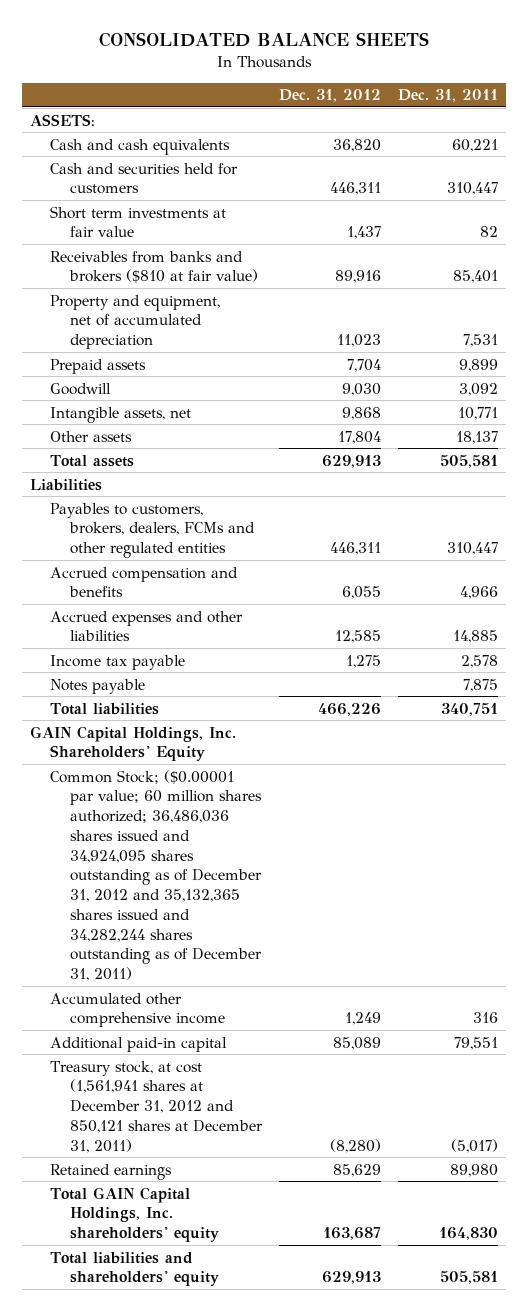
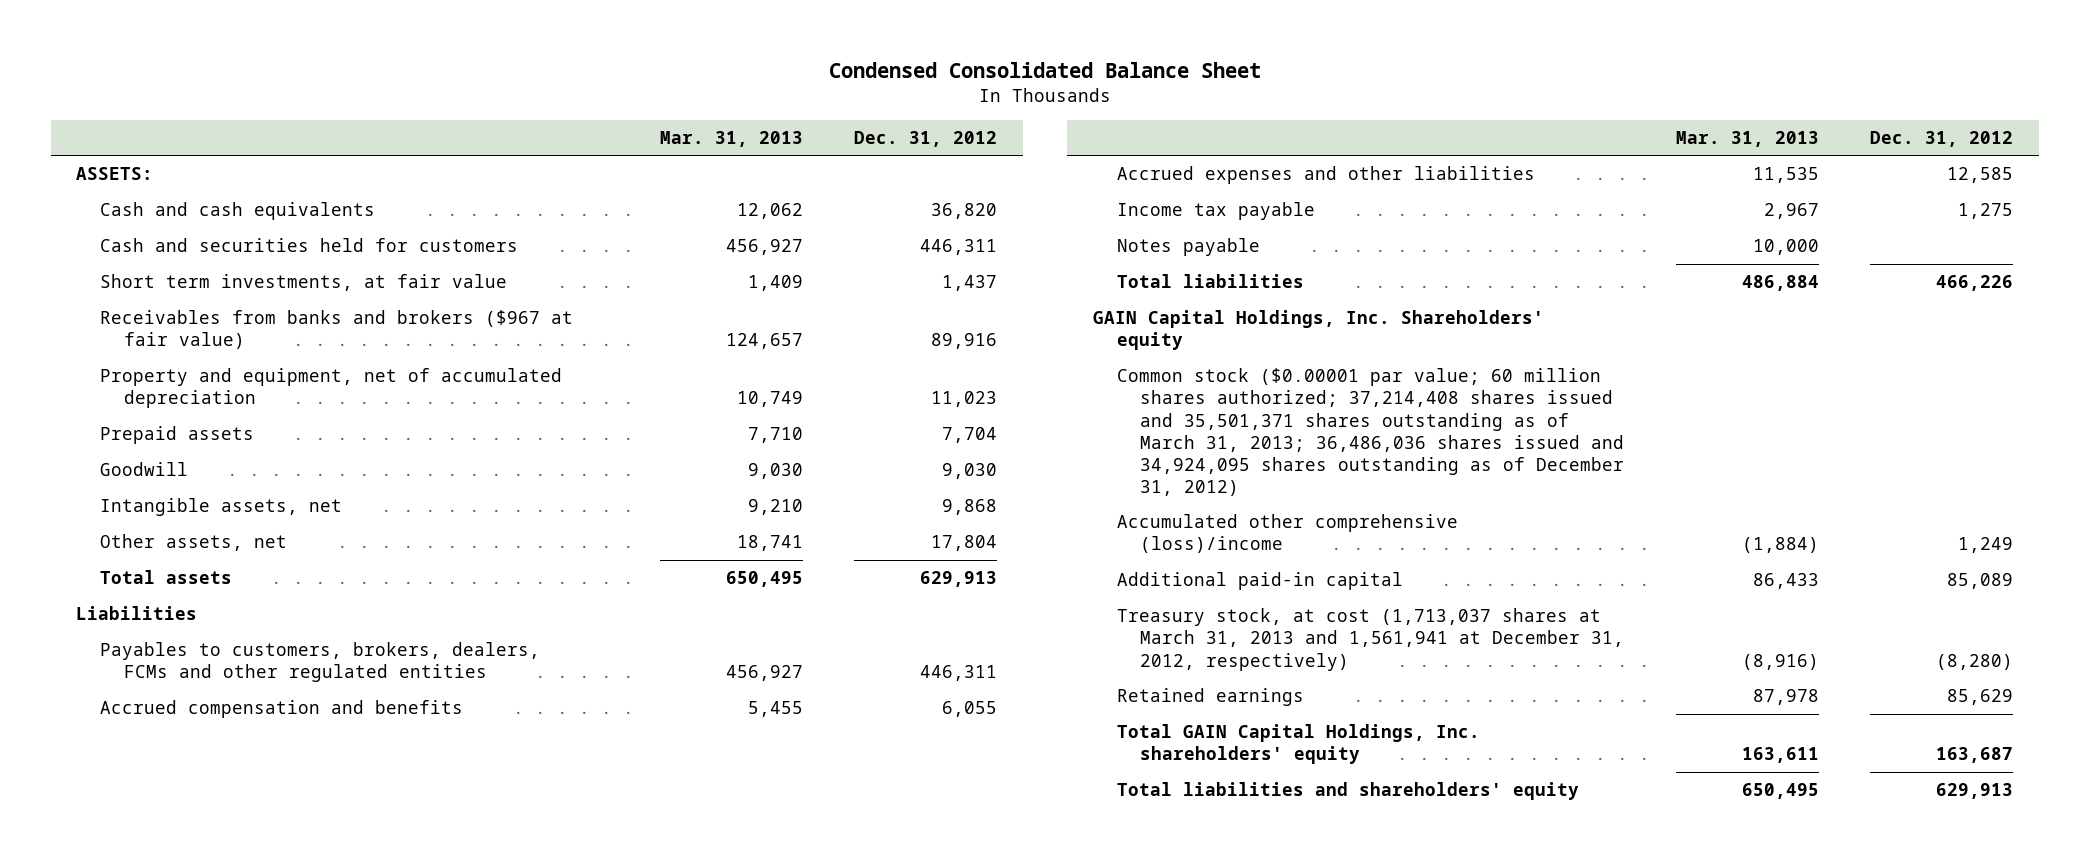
[99,31,430,47] CONSOLIDATED BALANCE SHEETS -> [828,62,1261,79] Condensed Consolidated Balance Sheet
[397,89,498,103] Dec. 31, 2011 -> none
none -> [659,131,803,148] Mar. 31, 2013
[49,205,226,238] Short term investments at fair value -> [100,274,508,292] Short term investments, at fair value
[49,250,258,284] Receivables from banks and brokers ($810 at fair value) -> [100,310,574,350] Receivables from banks and brokers ($967 at fair value)
[49,430,132,442] Other assets -> [100,534,288,552] Other assets, net
[30,725,237,762] GAIN Capital Holdings, Inc. Shareholders' Equity -> [1092,310,1544,351] GAIN Capital Holdings, Inc. Shareholders' equity
[49,769,262,982] Common Stock; ($0.00001 par value; 60 million shares authorized; 36,486,036 shares issued and 34,924,095 shares outstanding as of December 31, 2012 and 35,132,365 shares issued and 34,282,244 shares outstanding as of December 31, 2011) -> [1116,368,1625,497] Common stock ($0.00001 par value; 60 million shares authorized; 37,214,408 shares issued and 35,501,371 shares outstanding as of March 31, 2013; 36,486,036 shares issued and 34,924,095 shares outstanding as of December 31, 2012)
[49,992,225,1028] Accumulated other comprehensive income -> [1116,514,1458,554] Accumulated other comprehensive (loss)/income
[49,1060,263,1153] Treasury stock, at cost (1,561,941 shares at December 31, 2012 and 850,121 shares at December 31, 2011) -> [1116,608,1625,671] Treasury stock, at cost (1,713,037 shares at March 31, 2013 and 1,561,941 at December 31, 2012, respectively)

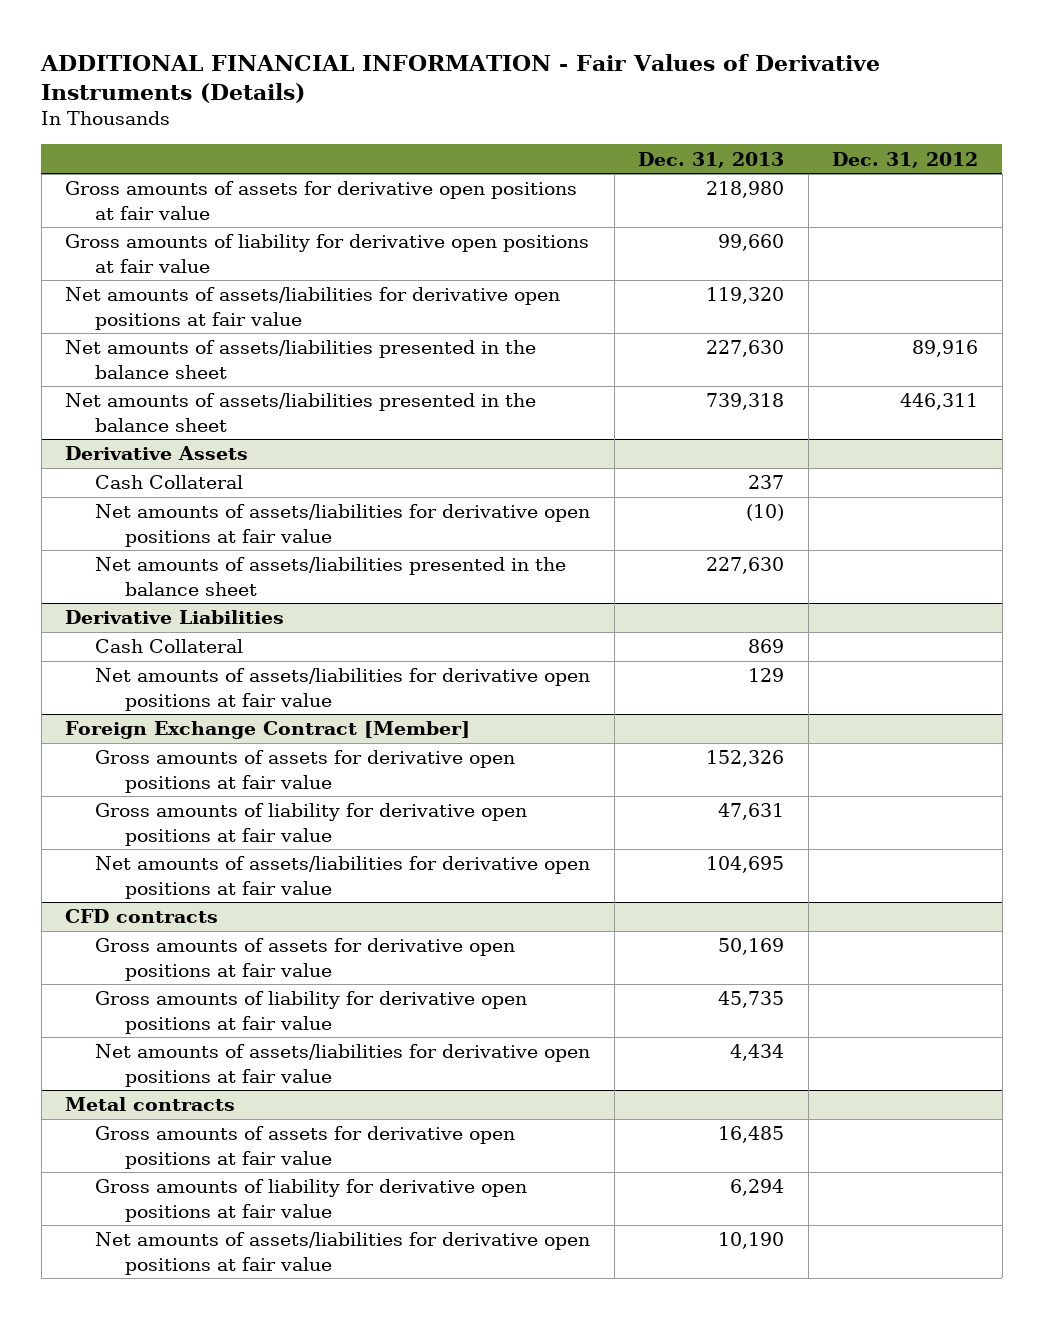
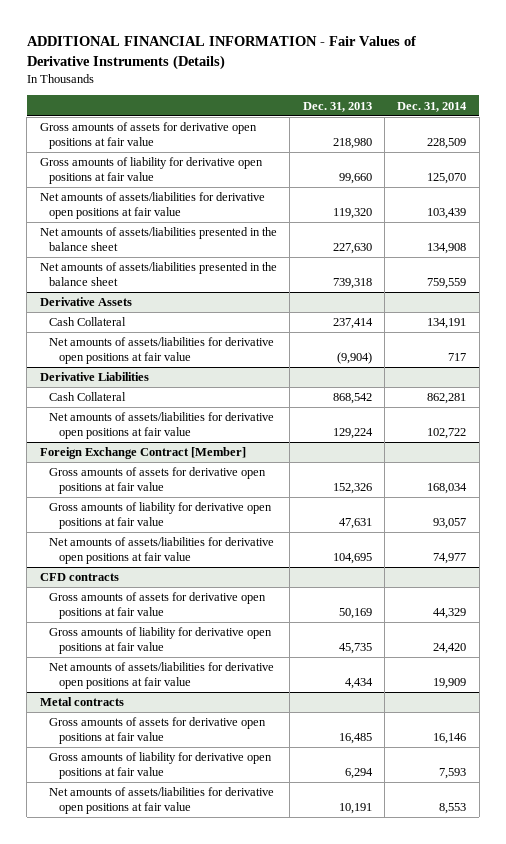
[832,151,979,168] Dec. 31, 2012 -> none
none -> [397,101,468,112] Dec. 31, 2014
[95,557,567,596] Net amounts of assets/liabilities presented in the balance sheet -> none
[748,475,785,490] 237 -> [332,318,373,330] 237,414
[746,504,785,522] (10) -> [336,351,372,364] (9,904)
[748,639,785,654] 869 -> [332,393,372,405] 868,542
[748,668,785,683] 129 -> [332,427,373,439] 129,224
[718,1232,785,1250] 10,190 -> [338,802,372,814] 10,191

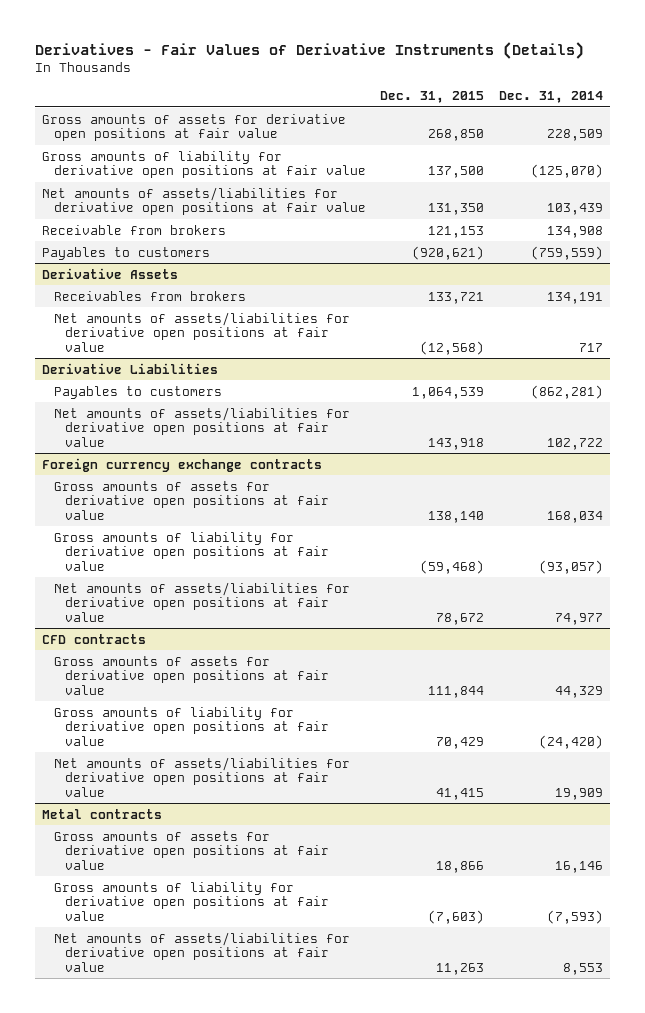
[26,36,416,70] ADDITIONAL FINANCIAL INFORMATION - Fair Values of Derivative Instruments (Details) -> [35,41,585,59] Derivatives - Fair Values of Derivative Instruments (Details)
[302,101,372,112] Dec. 31, 2013 -> none
none -> [380,91,485,104] Dec. 31, 2015
[427,172,467,184] 125,070 -> [531,164,604,179] (125,070)
[39,262,277,286] Net amounts of assets/liabilities presented in the balance sheet -> none
[39,227,277,251] Net amounts of assets/liabilities presented in the balance sheet -> [42,224,227,235] Receivable from brokers
none -> [42,246,211,260] Payables to customers
[49,317,127,327] Cash Collateral -> [53,290,246,301] Receivables from brokers
[49,392,127,402] Cash Collateral -> none
none -> [53,385,222,399] Payables to customers
[39,447,246,460] Foreign Exchange Contract [Member] -> [42,457,323,472] Foreign currency exchange contracts
[433,517,467,529] 93,057 -> [539,559,604,574] (93,057)
[433,642,467,654] 24,420 -> [539,734,604,749] (24,420)
[439,767,467,779] 7,593 -> [547,909,604,924] (7,593)

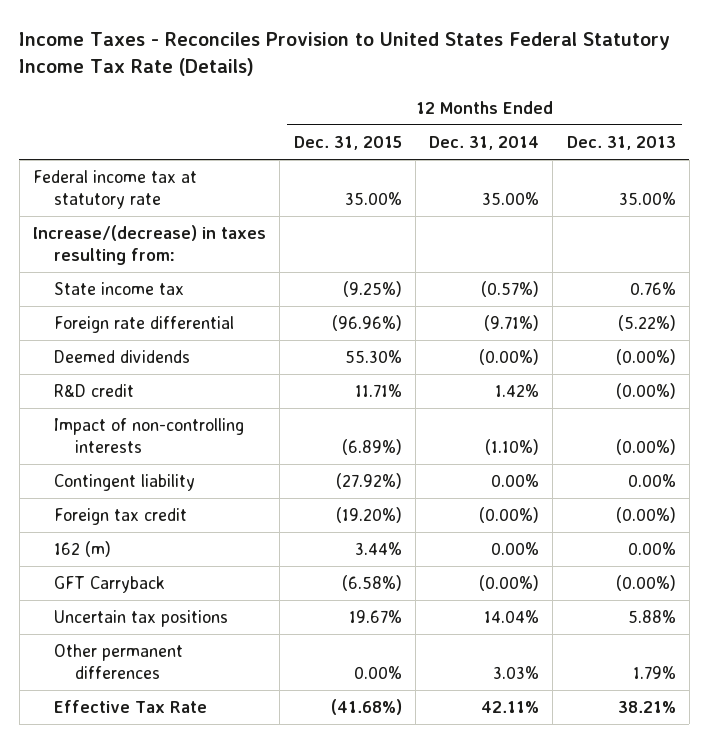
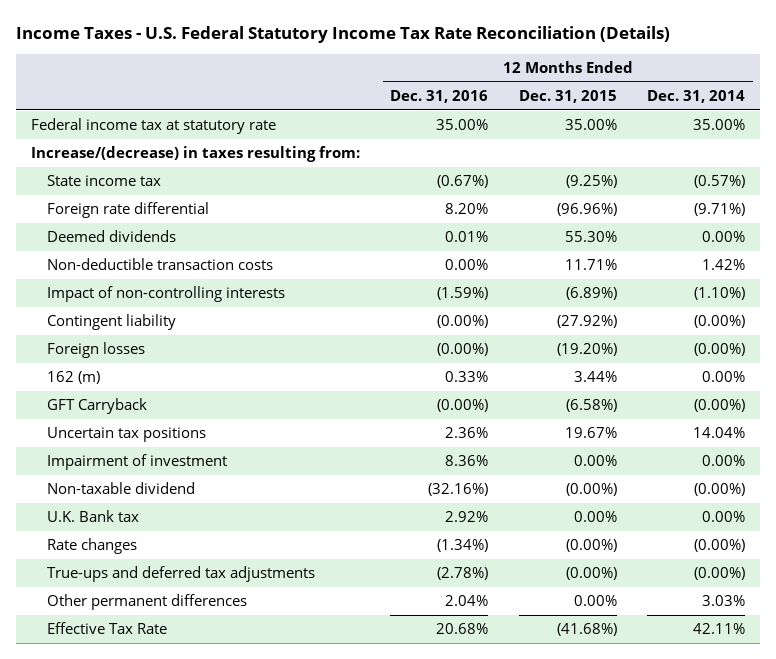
[19,32,671,77] Income Taxes - Reconciles Provision to United States Federal Statutory Income Tax Rate (Details) -> [15,25,670,43] Income Taxes - U.S. Federal Statutory Income Tax Rate Reconciliation (Details)
[566,136,676,151] Dec. 31, 2013 -> none
none -> [390,89,489,103] Dec. 31, 2016
[479,349,540,366] (0.00%) -> [702,231,746,243] 0.00%
[54,384,135,398] R&D credit -> [46,258,273,271] Non-deductible transaction costs
[491,474,540,488] 0.00% -> [694,315,746,329] (0.00%)
[54,508,188,526] Foreign tax credit -> [46,342,145,359] Foreign losses
none -> [46,454,227,471] Impairment of investment
none -> [46,482,195,495] Non-taxable dividend
none -> [46,510,139,523] U.K. Bank tax
none -> [46,538,137,555] Rate changes
none -> [46,566,315,583] True-ups and deferred tax adjustments

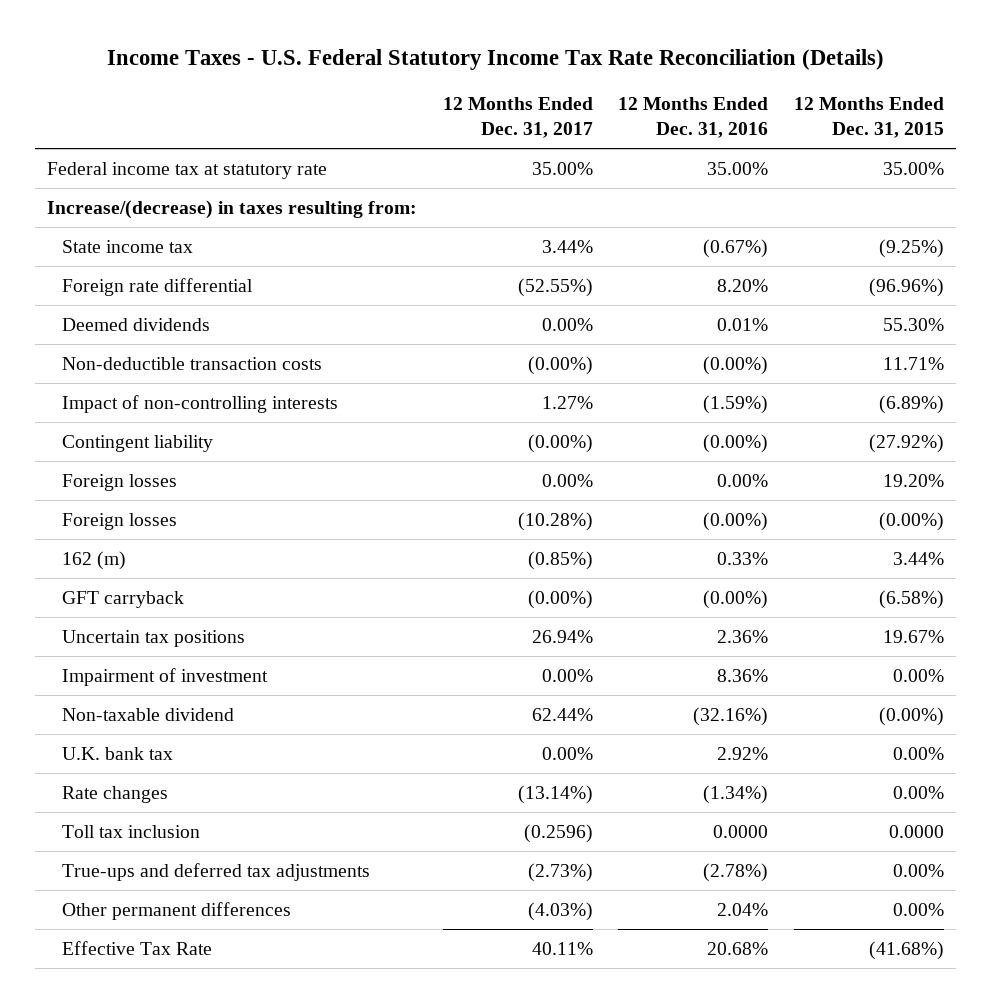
[647,89,746,103] Dec. 31, 2014 -> none
none -> [442,97,593,139] 12 Months Ended Dec. 31, 2017
[445,259,489,271] 0.00% -> [703,355,769,375] (0.00%)
[437,343,489,357] (0.00%) -> [717,473,769,487] 0.00%
[556,343,617,357] (19.20%) -> [882,473,944,487] 19.20%
none -> [61,512,177,530] Foreign losses
[46,398,147,415] GFT Carryback -> [61,590,184,608] GFT carryback
[46,510,139,523] U.K. Bank tax -> [61,746,173,760] U.K. bank tax
[565,539,617,553] (0.00%) -> [892,785,944,799] 0.00%
none -> [61,824,200,838] Toll tax inclusion
[565,567,617,581] (0.00%) -> [892,863,944,877] 0.00%

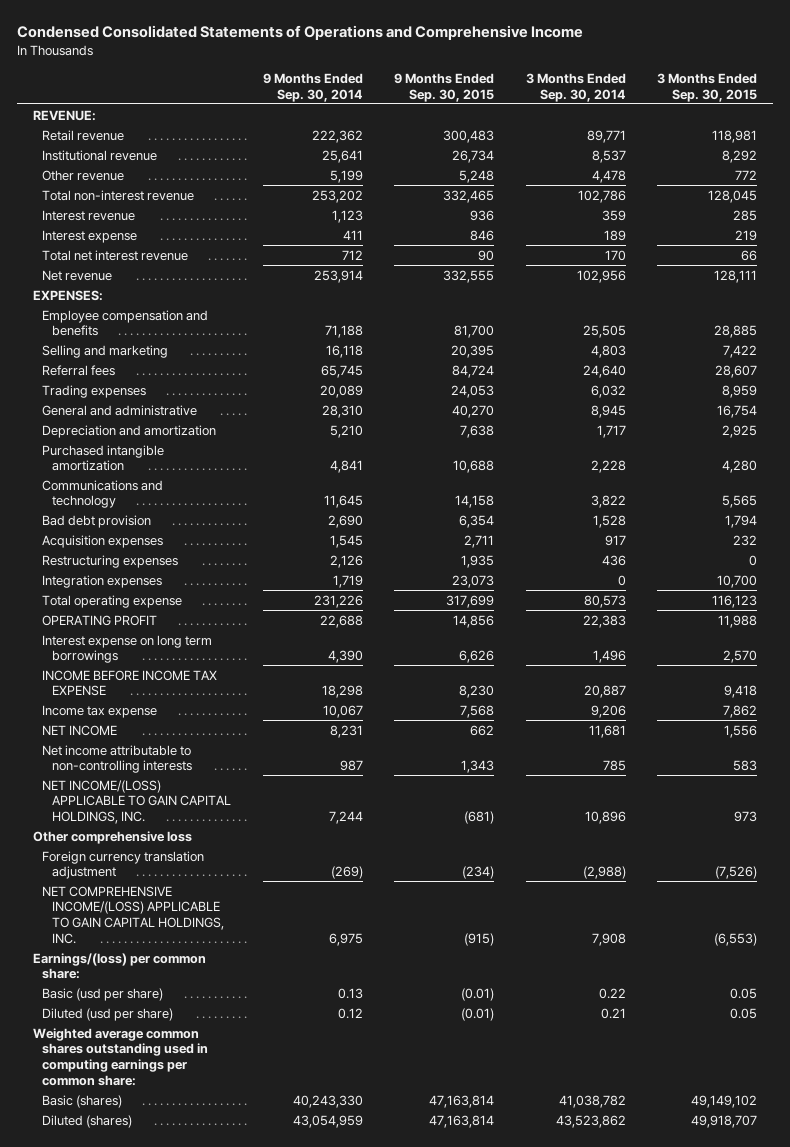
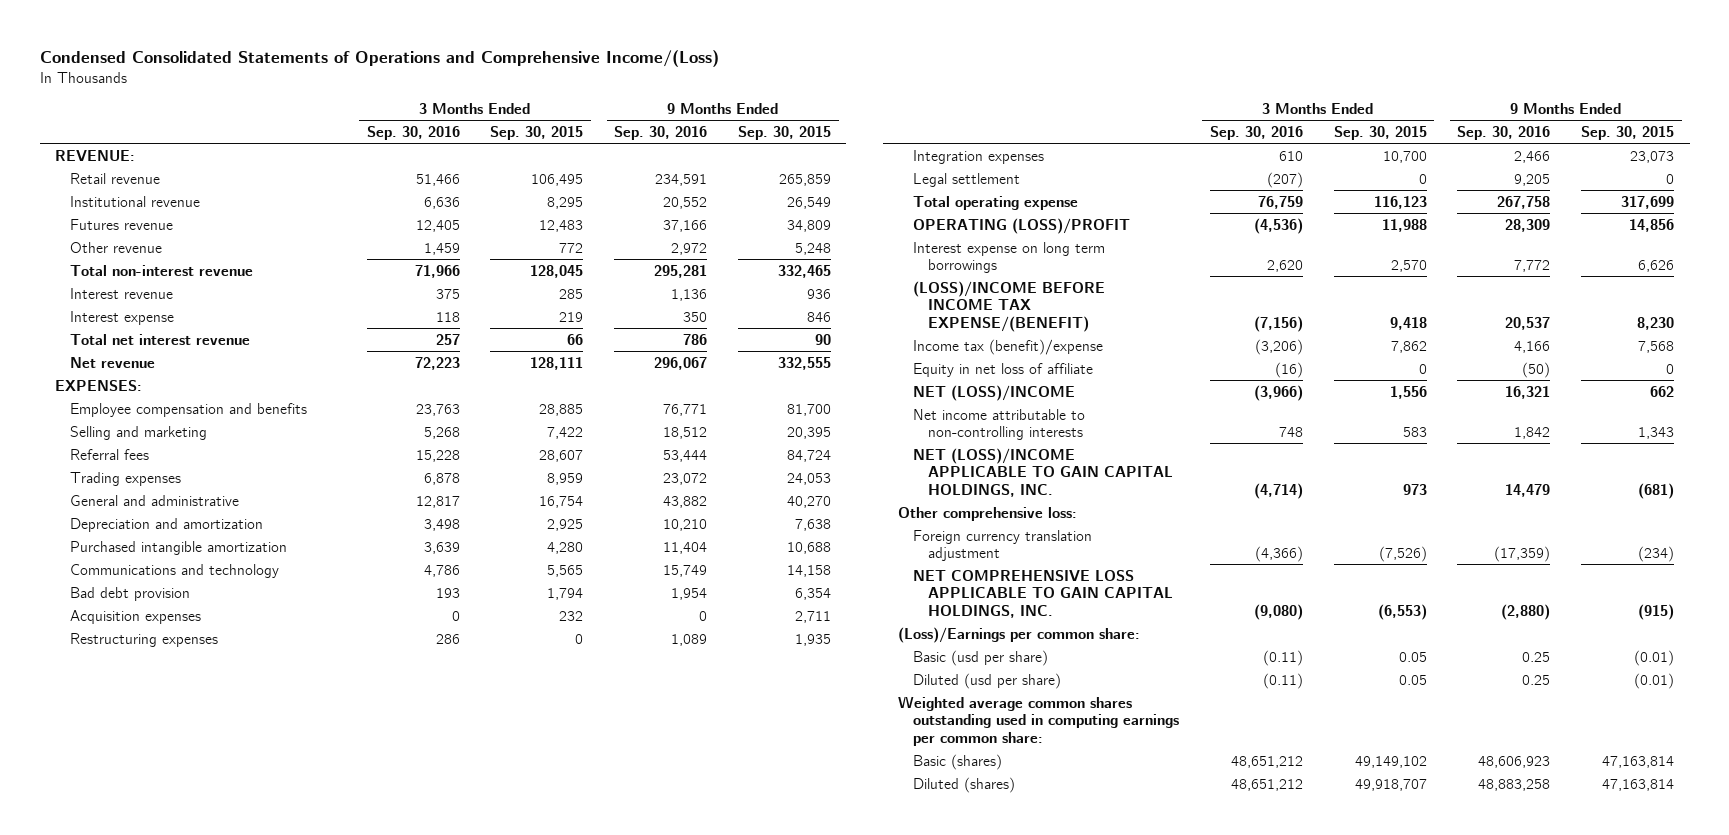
[16,25,583,41] Condensed Consolidated Statements of Operations and Comprehensive Income -> [39,49,719,67] Condensed Consolidated Statements of Operations and Comprehensive Income/(Loss)
[262,72,363,102] 9 Months Ended Sep. 30, 2014 -> none
[525,72,626,102] 3 Months Ended Sep. 30, 2014 -> none
none -> [366,125,460,140] Sep. 30, 2016
none -> [614,125,708,140] Sep. 30, 2016
[443,129,495,143] 300,483 -> [778,173,831,186] 265,859
[712,129,758,143] 118,981 -> [531,173,584,186] 106,495
[452,149,495,163] 26,734 -> [786,196,831,209] 26,549
[722,149,758,163] 8,292 -> [547,196,584,209] 8,295
none -> [69,218,173,230] Futures revenue
none -> [913,172,1021,187] Legal settlement
[42,614,158,626] OPERATING PROFIT -> [913,217,1131,234] OPERATING (LOSS)/PROFIT
[42,669,218,697] INCOME BEFORE INCOME TAX EXPENSE -> [913,280,1106,332] (LOSS)/INCOME BEFORE INCOME TAX EXPENSE/(BENEFIT)
[42,704,158,718] Income tax expense -> [913,338,1104,355] Income tax (benefit)/expense
none -> [913,362,1094,377] Equity in net loss of affiliate
[42,724,118,736] NET INCOME -> [913,384,1076,401] NET (LOSS)/INCOME
[42,779,232,824] NET INCOME/(LOSS) APPLICABLE TO GAIN CAPITAL HOLDINGS, INC. -> [913,447,1174,497] NET (LOSS)/INCOME APPLICABLE TO GAIN CAPITAL HOLDINGS, INC.
[32,830,192,844] Other comprehensive loss -> [898,506,1078,521] Other comprehensive loss:
[42,885,225,944] NET COMPREHENSIVE INCOME/(LOSS) APPLICABLE TO GAIN CAPITAL HOLDINGS, INC. -> [913,569,1174,618] NET COMPREHENSIVE LOSS APPLICABLE TO GAIN CAPITAL HOLDINGS, INC.
[32,952,206,980] Earnings/(loss) per common share: -> [898,626,1141,643] (Loss)/Earnings per common share:

